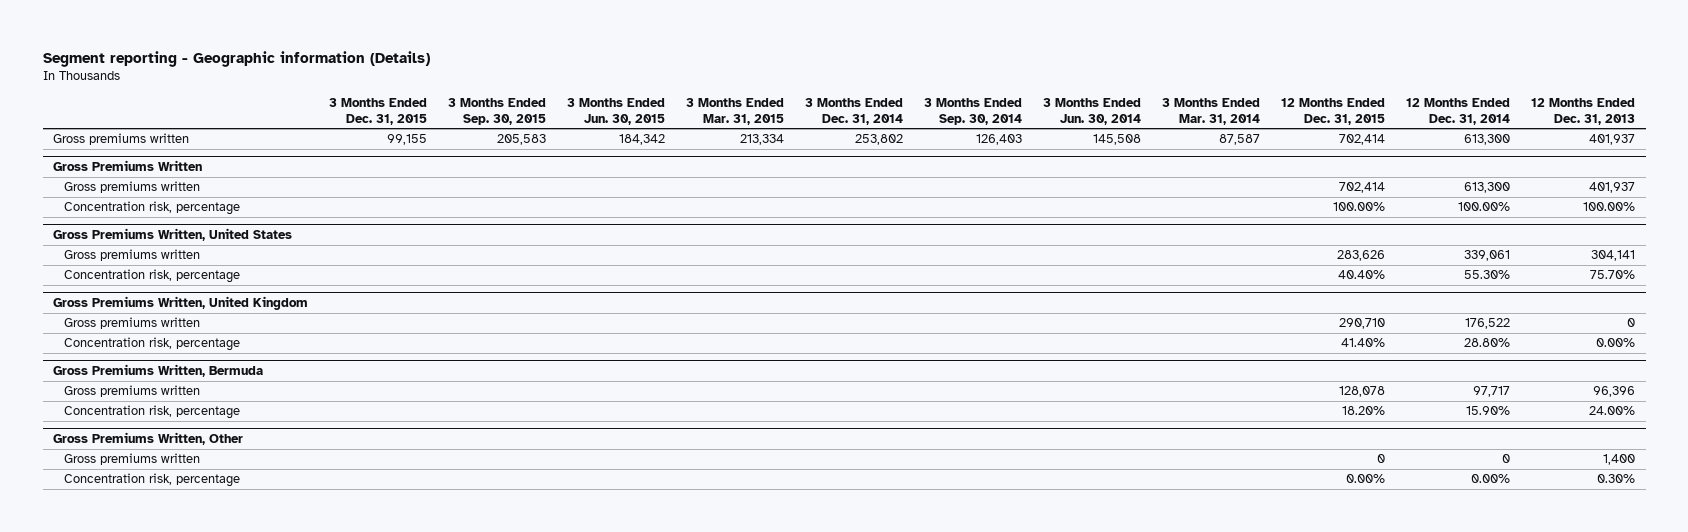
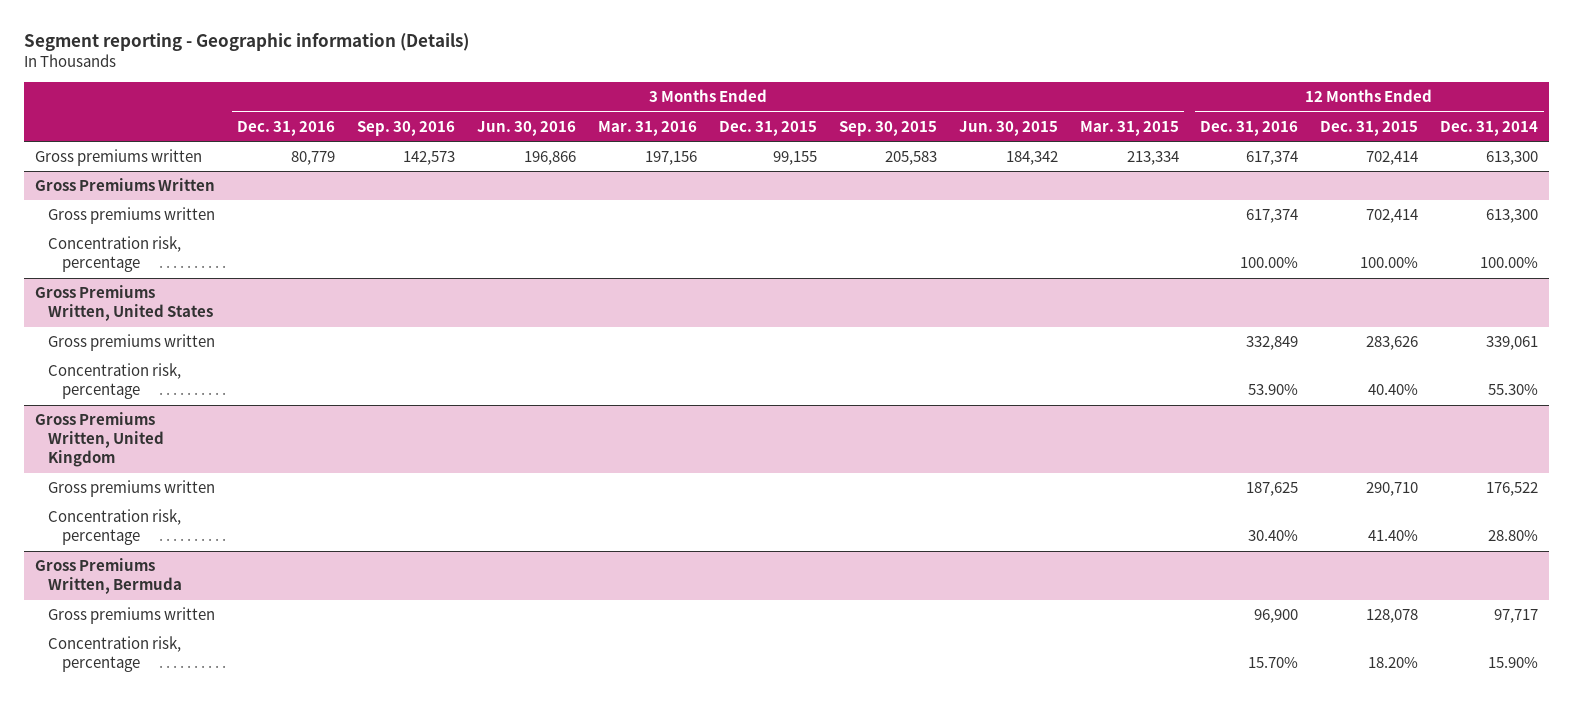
[805,97,904,125] 3 Months Ended Dec. 31, 2014 -> none
[924,97,1023,125] 3 Months Ended Sep. 30, 2014 -> none
[1043,97,1142,125] 3 Months Ended Jun. 30, 2014 -> none
[1162,97,1261,125] 3 Months Ended Mar. 31, 2014 -> none
[1531,97,1636,125] 12 Months Ended Dec. 31, 2013 -> none
none -> [237,120,336,136] Dec. 31, 2016
none -> [357,120,456,136] Sep. 30, 2016
none -> [477,120,577,136] Jun. 30, 2016
none -> [597,120,697,136] Mar. 31, 2016
none -> [1200,120,1299,136] Dec. 31, 2016
[53,432,244,446] Gross Premiums Written, Other -> none
[63,453,200,466] Gross premiums written -> none
[63,473,240,488] Concentration risk, percentage -> none

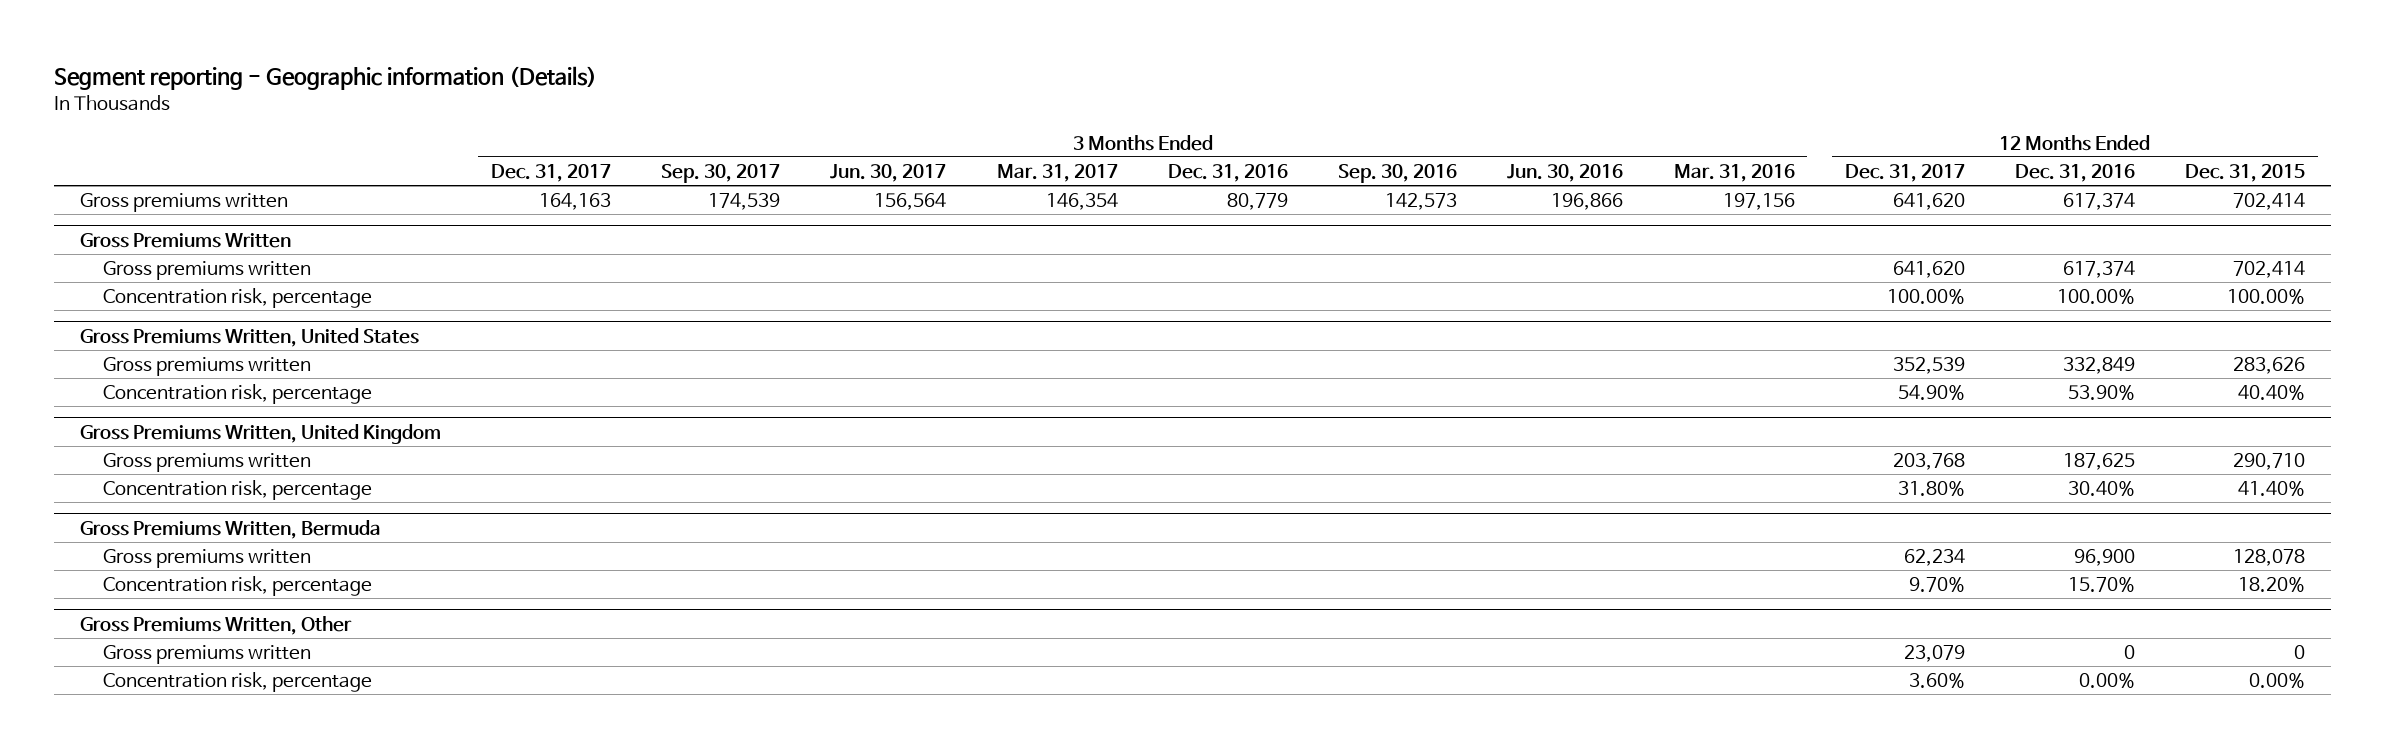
[718,120,817,136] Dec. 31, 2015 -> none
[838,120,937,136] Sep. 30, 2015 -> none
[958,120,1058,136] Jun. 30, 2015 -> none
[1079,120,1179,136] Mar. 31, 2015 -> none
[1440,120,1539,136] Dec. 31, 2014 -> none
none -> [490,163,611,182] Dec. 31, 2017
none -> [661,163,781,183] Sep. 30, 2017
none -> [830,163,947,182] Jun. 30, 2017
none -> [996,163,1118,182] Mar. 31, 2017
none -> [1844,163,1965,182] Dec. 31, 2017
none -> [79,615,352,635] Gross Premiums Written, Other
none -> [102,645,311,665] Gross premiums written
none -> [102,672,372,693] Concentration risk, percentage

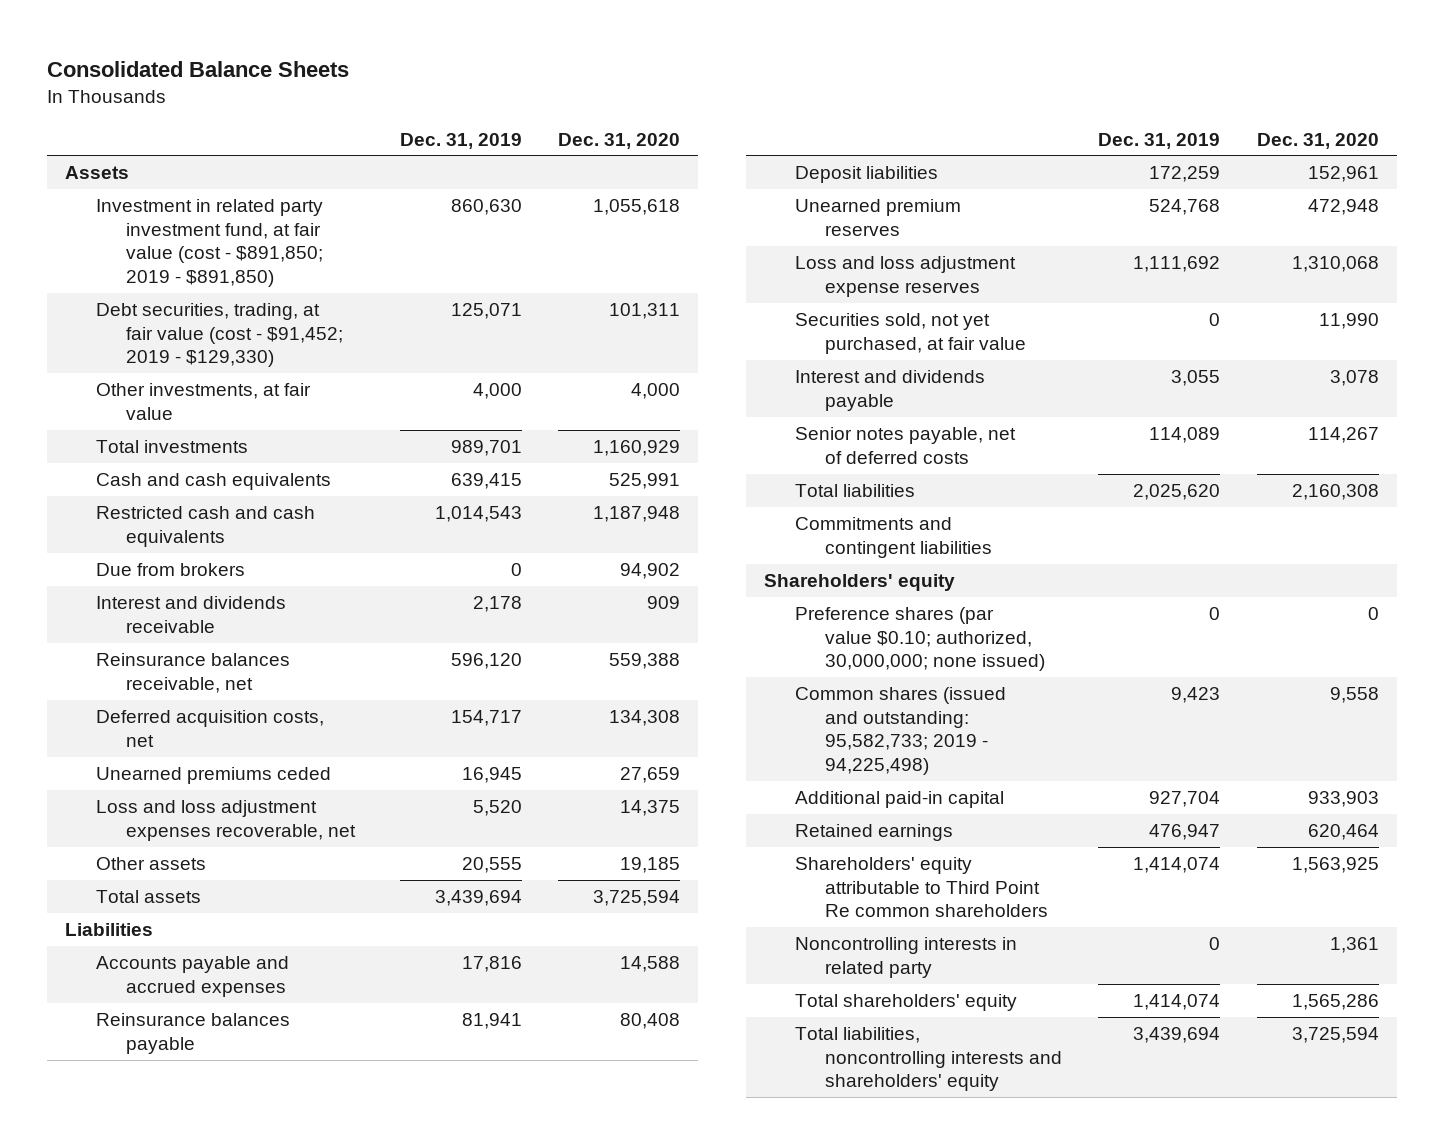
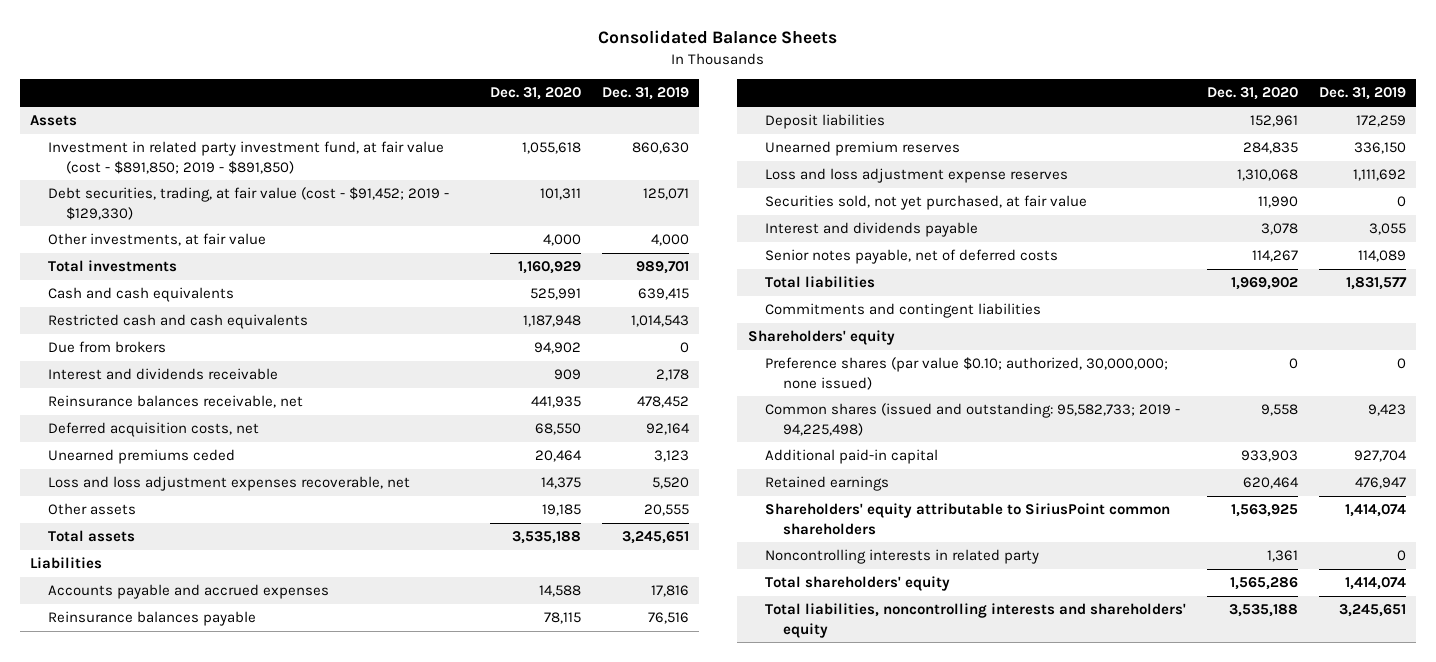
[450,653,522,670] 596,120 -> [636,396,689,409] 478,452
[608,653,680,670] 559,388 -> [530,396,581,409] 441,935
[450,710,522,727] 154,717 -> [645,423,690,436] 92,164
[608,710,680,727] 134,308 -> [534,423,581,436] 68,550
[461,767,522,784] 16,945 -> [653,450,689,463] 3,123
[619,767,680,784] 27,659 -> [534,450,582,463] 20,464
[434,890,522,907] 3,439,694 -> [621,531,689,545] 3,245,651
[592,890,680,907] 3,725,594 -> [511,531,581,545] 3,535,188
[461,1013,522,1030] 81,941 -> [647,612,689,625] 76,516
[619,1013,680,1030] 80,408 -> [543,612,581,625] 78,115
[1149,199,1221,216] 524,768 -> [1354,142,1407,155] 336,150
[1307,199,1379,216] 472,948 -> [1243,142,1299,155] 284,835
[1133,484,1221,501] 2,025,620 -> [1346,277,1408,291] 1,831,577
[1291,484,1379,501] 2,160,308 -> [1231,277,1299,291] 1,969,902
[794,857,1049,918] Shareholders' equity attributable to Third Point Re common shareholders -> [765,503,1171,535] Shareholders' equity attributable to SiriusPoint common shareholders
[1133,1027,1221,1044] 3,439,694 -> [1339,604,1407,618] 3,245,651
[1291,1027,1379,1044] 3,725,594 -> [1229,604,1299,618] 3,535,188

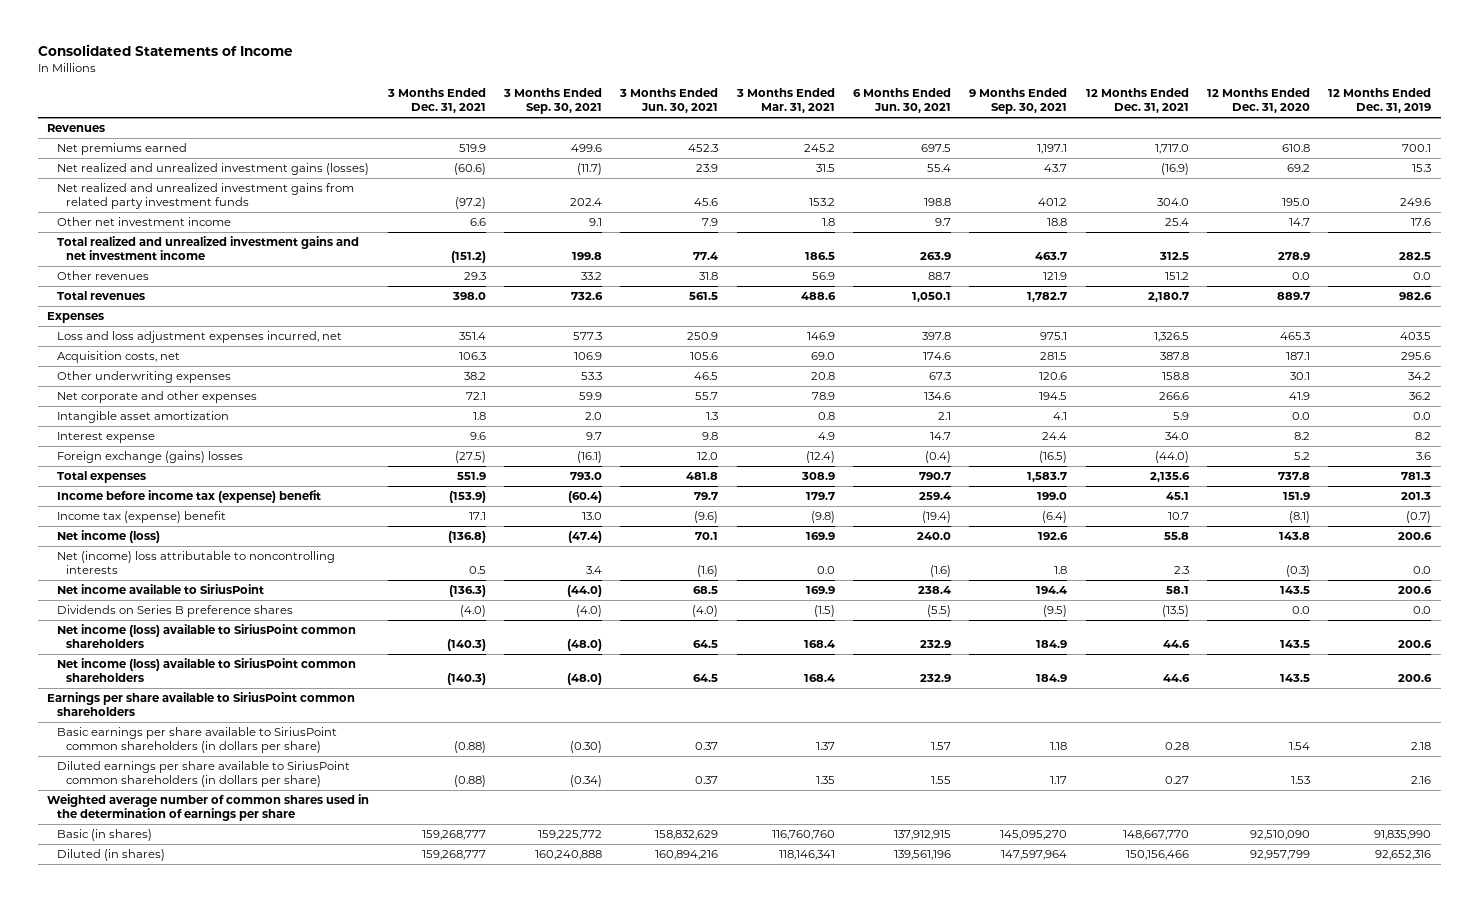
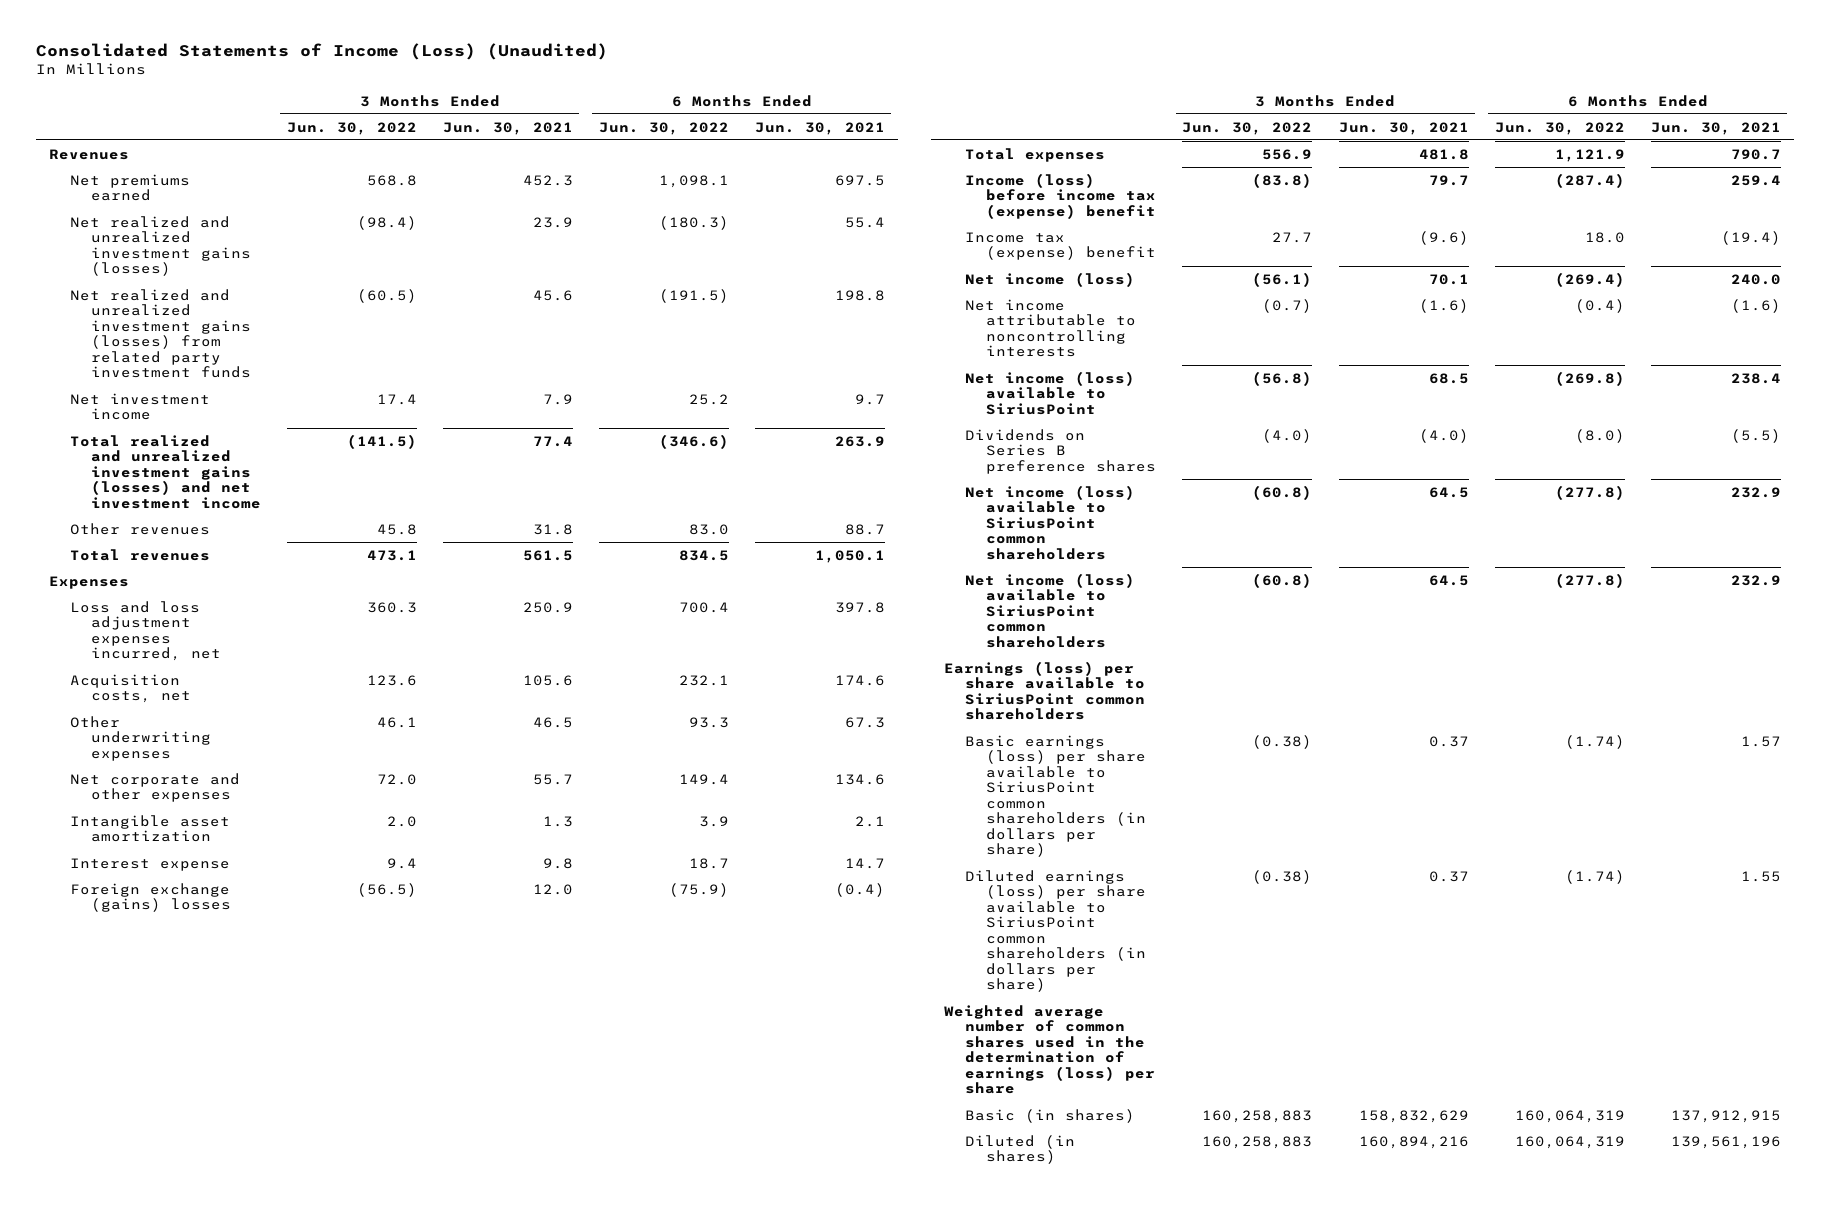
[38,44,294,57] Consolidated Statements of Income -> [35,43,608,61] Consolidated Statements of Income (Loss) (Unaudited)
[386,88,486,113] 3 Months Ended Dec. 31, 2021 -> none
[502,88,602,114] 3 Months Ended Sep. 30, 2021 -> none
[735,88,835,113] 3 Months Ended Mar. 31, 2021 -> none
[969,88,1068,114] 9 Months Ended Sep. 30, 2021 -> none
[1085,88,1189,113] 12 Months Ended Dec. 31, 2021 -> none
[1207,88,1311,113] 12 Months Ended Dec. 31, 2020 -> none
[1328,88,1432,113] 12 Months Ended Dec. 31, 2019 -> none
none -> [286,121,417,135] Jun. 30, 2022
none -> [598,121,729,135] Jun. 30, 2022
[56,183,354,209] Net realized and unrealized investment gains from related party investment funds -> [69,288,251,379] Net realized and unrealized investment gains (losses) from related party investment funds
[56,217,231,227] Other net investment income -> [69,392,210,421] Net investment income
[56,236,359,260] Total realized and unrealized investment gains and net investment income -> [69,434,261,509] Total realized and unrealized investment gains (losses) and net investment income
[56,490,321,504] Income before income tax (expense) benefit -> [965,172,1157,219] Income (loss) before income tax (expense) benefit
[56,551,335,574] Net (income) loss attributable to noncontrolling interests -> [965,298,1137,358] Net income attributable to noncontrolling interests
[56,584,264,595] Net income available to SiriusPoint -> [965,370,1136,415] Net income (loss) available to SiriusPoint
[47,692,356,716] Earnings per share available to SiriusPoint common shareholders -> [944,660,1146,721] Earnings (loss) per share available to SiriusPoint common shareholders
[56,727,337,753] Basic earnings per share available to SiriusPoint common shareholders (in dollars per share) -> [965,734,1147,858] Basic earnings (loss) per share available to SiriusPoint common shareholders (in dollars per share)
[56,761,350,787] Diluted earnings per share available to SiriusPoint common shareholders (in dollars per share) -> [965,869,1147,993] Diluted earnings (loss) per share available to SiriusPoint common shareholders (in dollars per share)
[47,794,370,821] Weighted average number of common shares used in the determination of earnings per share -> [944,1004,1156,1095] Weighted average number of common shares used in the determination of earnings (loss) per share

